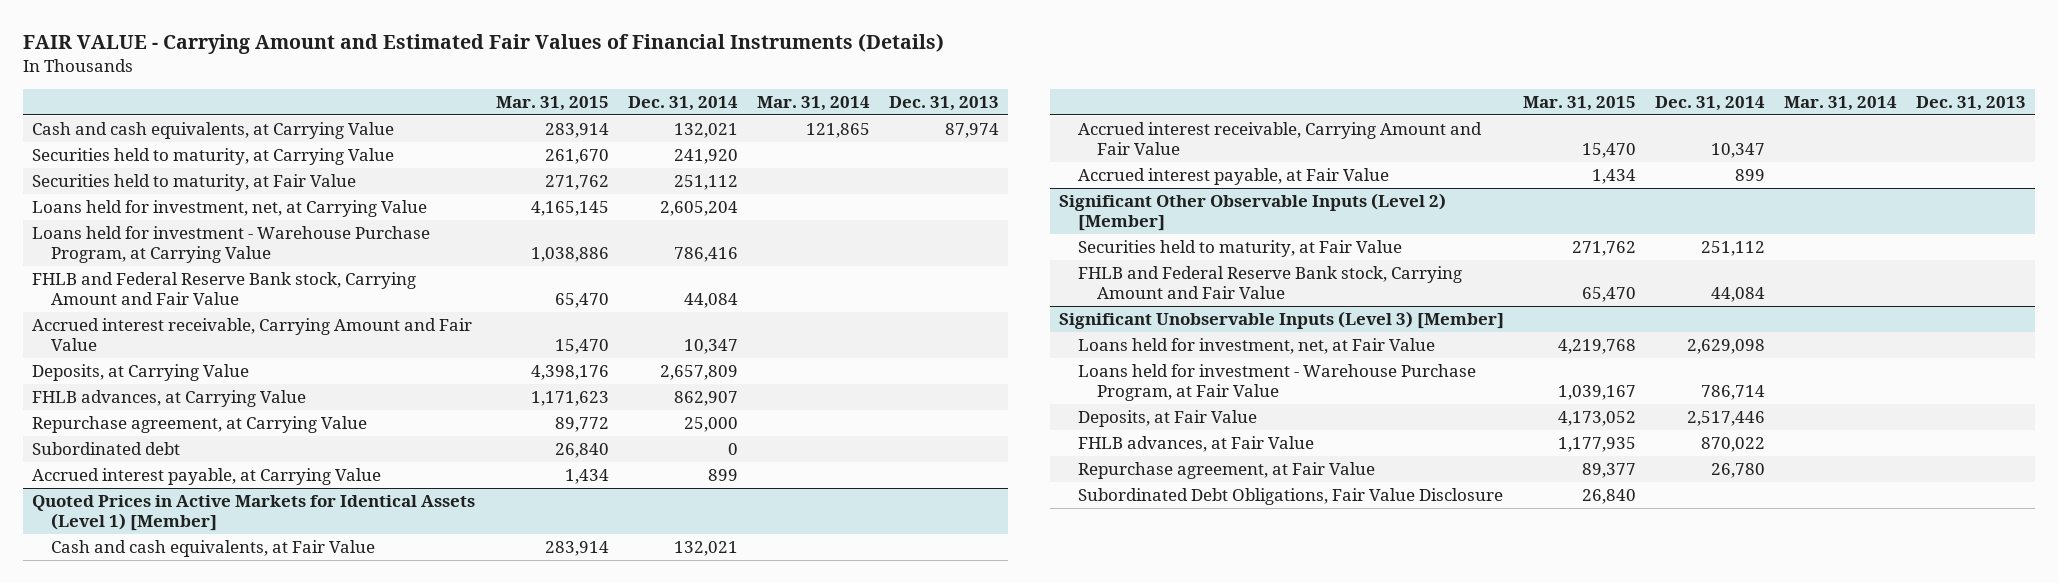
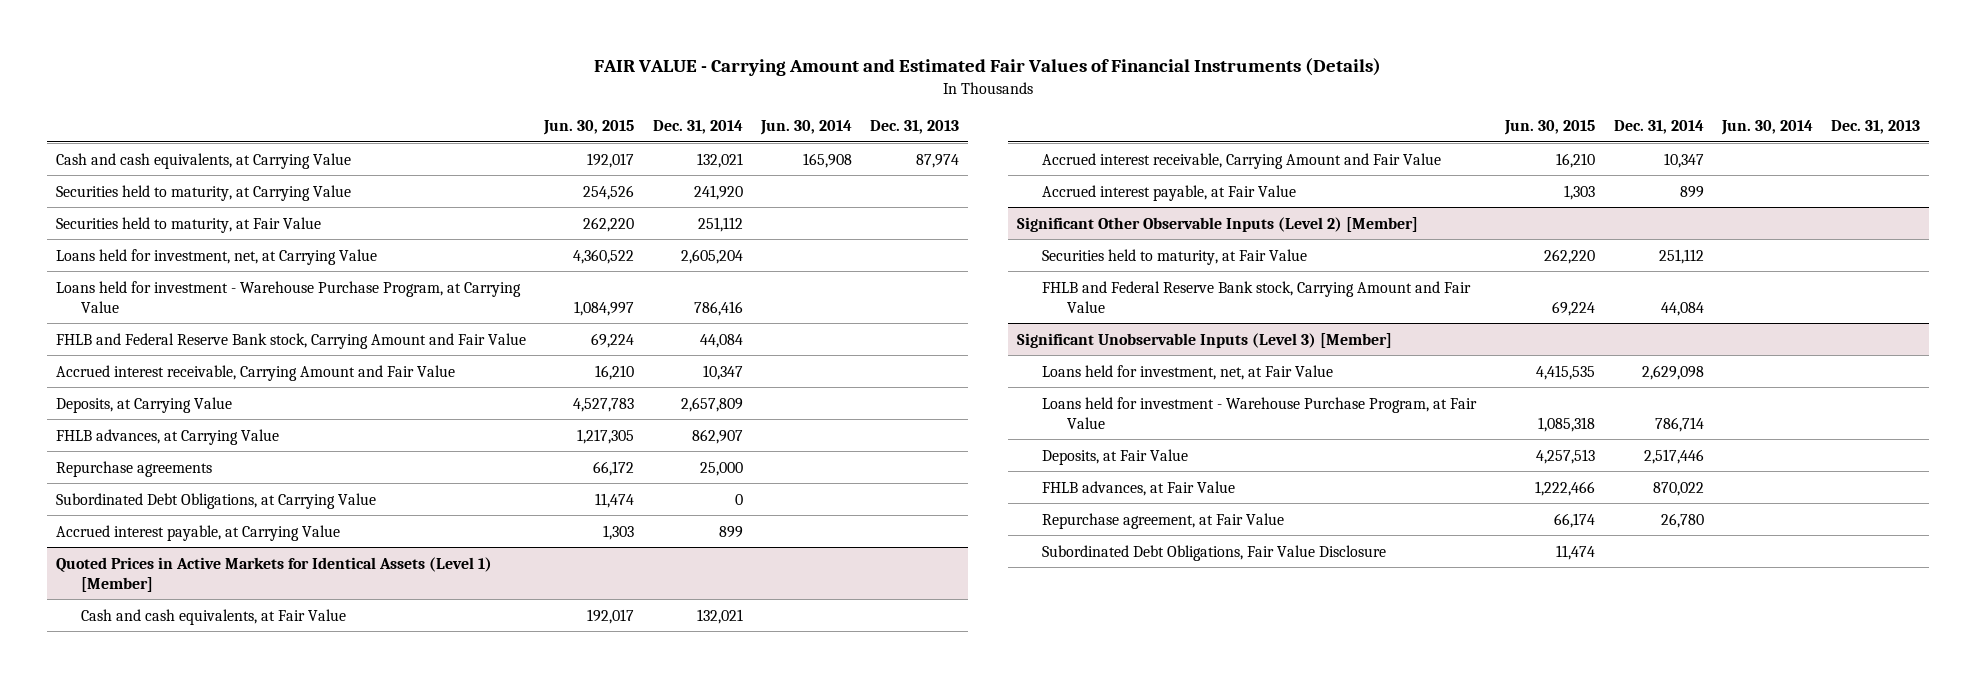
[496,95,610,111] Mar. 31, 2015 -> none
[756,95,870,111] Mar. 31, 2014 -> none
none -> [543,120,635,136] Jun. 30, 2015
none -> [759,120,852,136] Jun. 30, 2014
[32,415,368,433] Repurchase agreement, at Carrying Value -> [56,460,213,477] Repurchase agreements
[32,441,181,455] Subordinated debt -> [56,492,377,509] Subordinated Debt Obligations, at Carrying Value

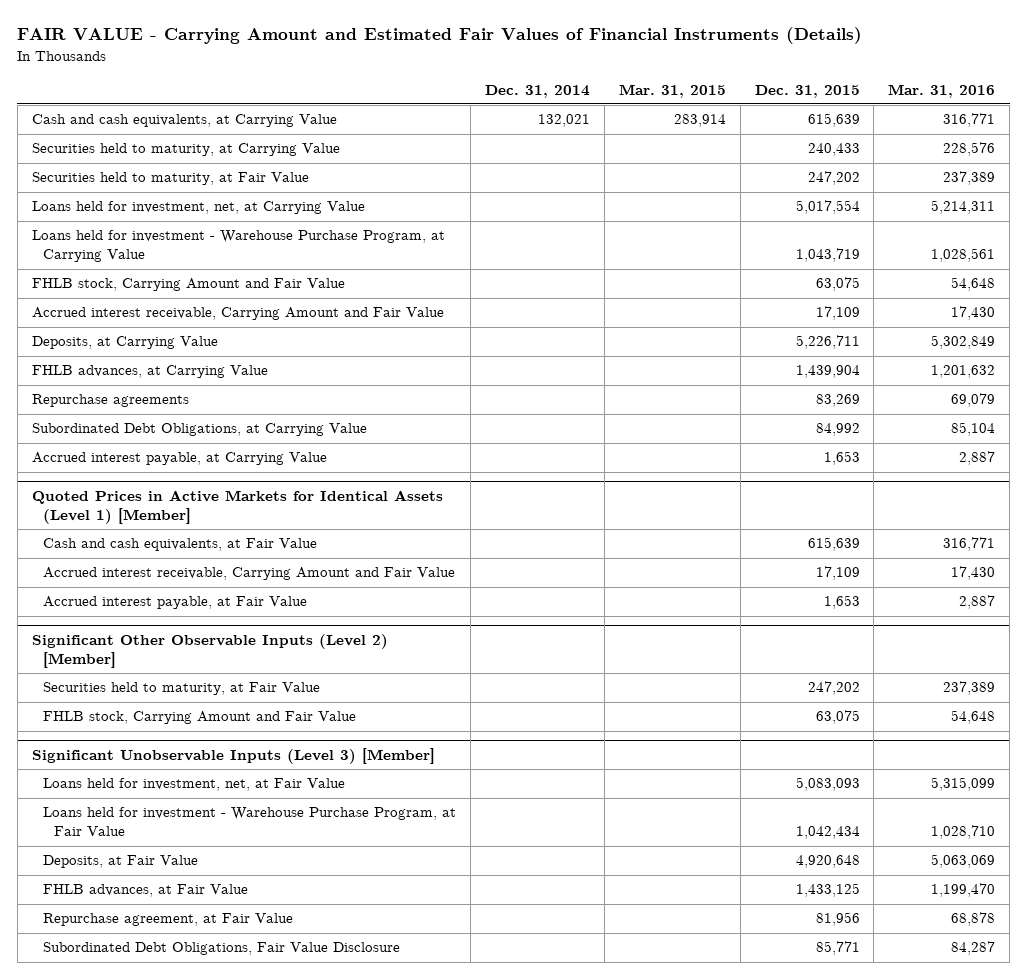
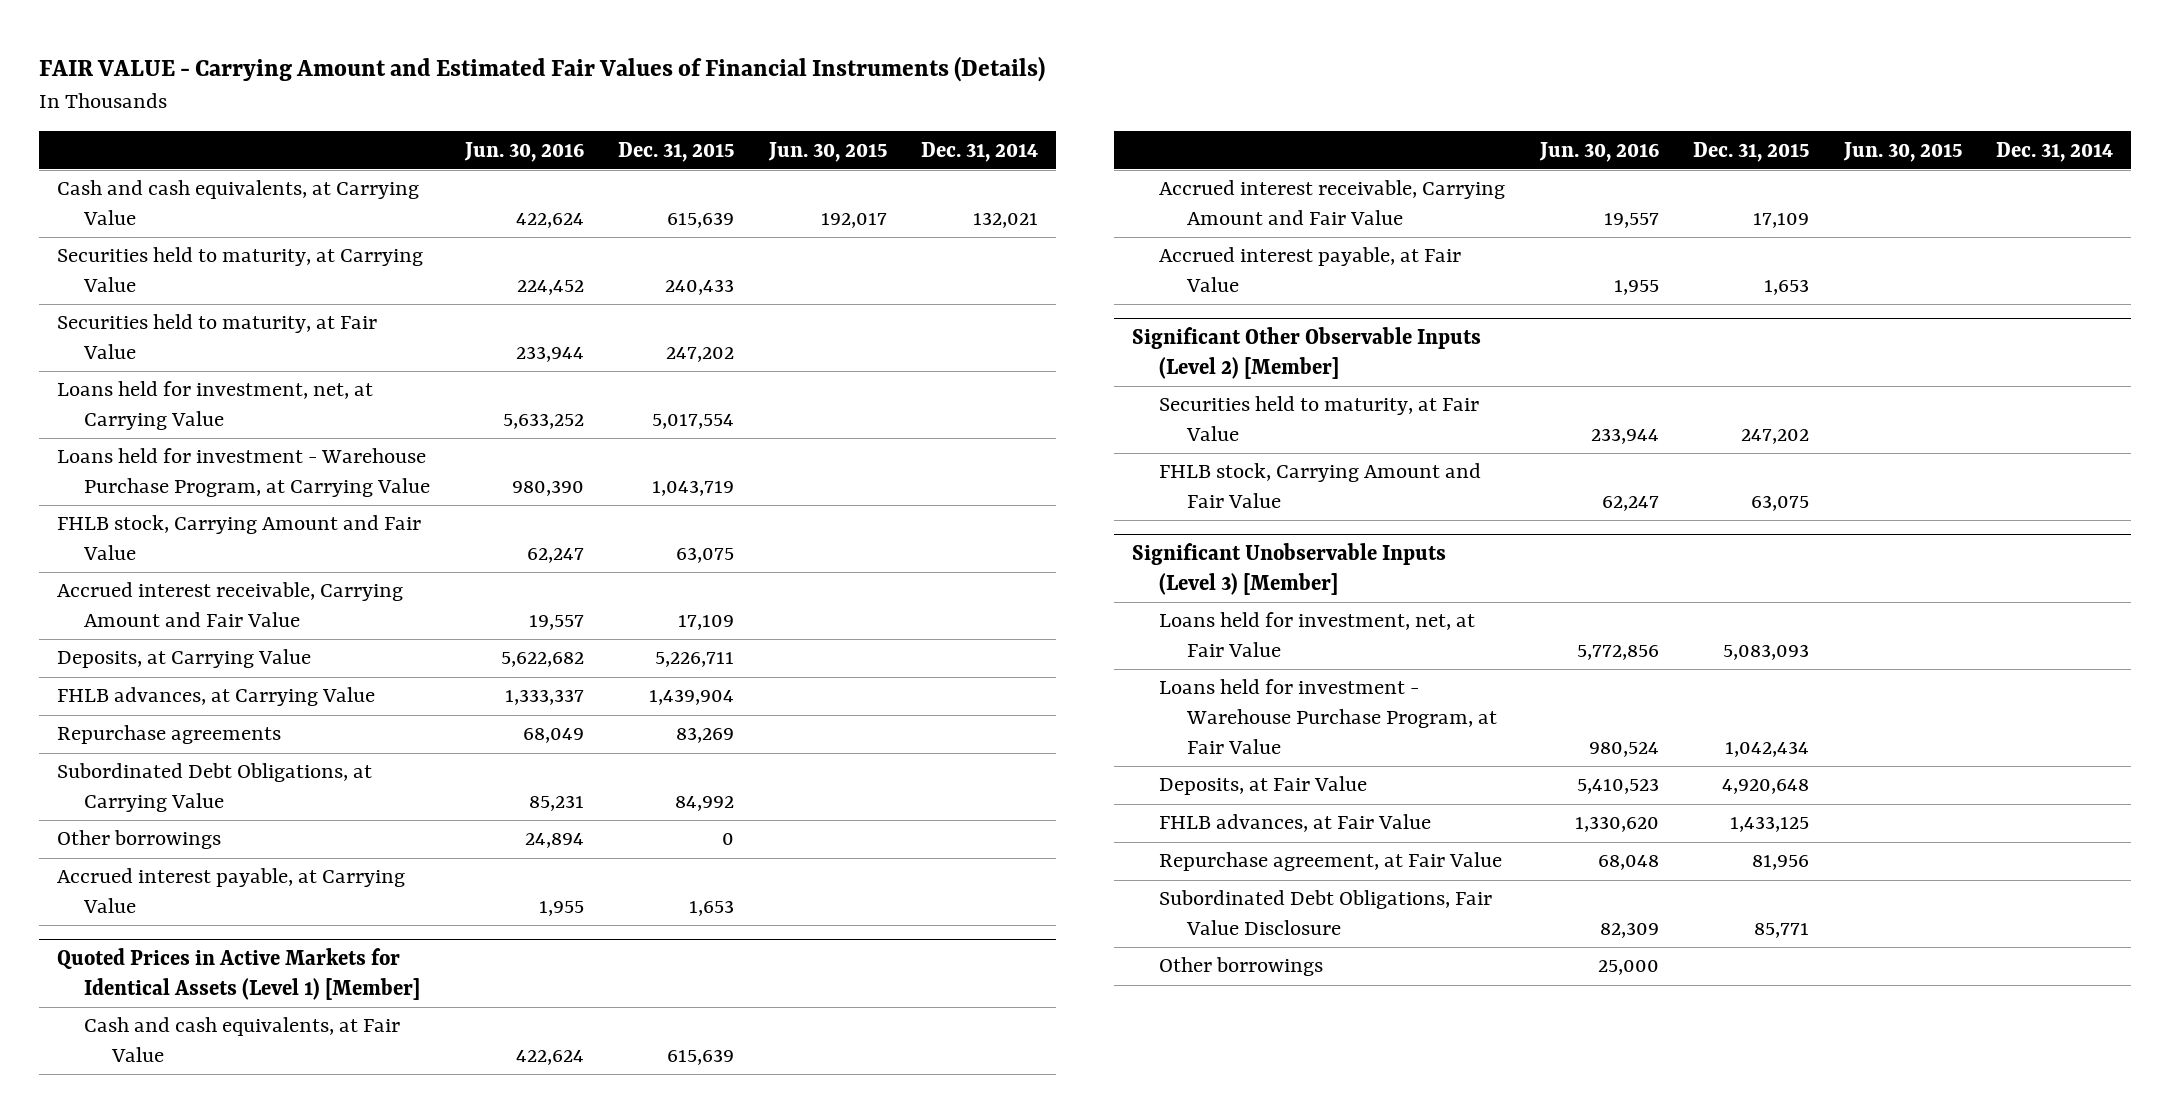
[618,83,726,98] Mar. 31, 2015 -> none
[888,83,996,98] Mar. 31, 2016 -> none
none -> [463,141,584,162] Jun. 30, 2016
none -> [767,141,887,162] Jun. 30, 2015
none -> [56,830,221,850] Other borrowings
none -> [1159,957,1324,977] Other borrowings

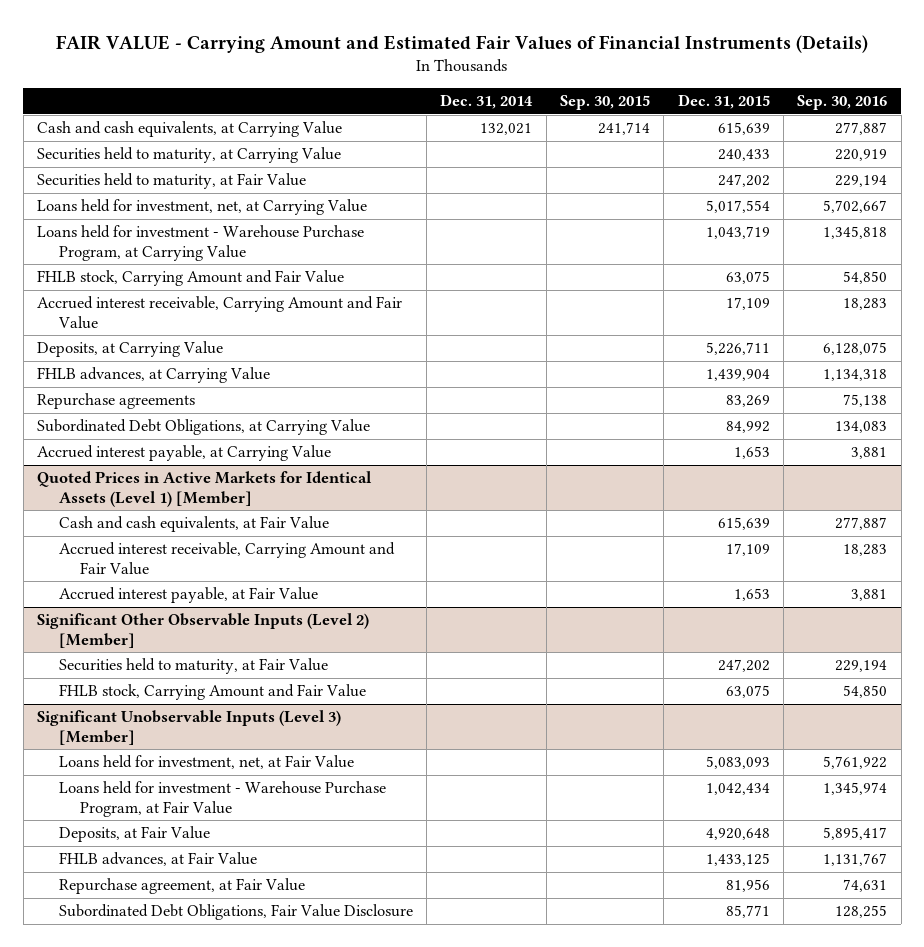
[463,141,584,162] Jun. 30, 2016 -> none
[767,141,887,162] Jun. 30, 2015 -> none
none -> [560,95,651,111] Sep. 30, 2015
none -> [797,95,888,111] Sep. 30, 2016
[56,830,221,850] Other borrowings -> none
[1159,957,1324,977] Other borrowings -> none

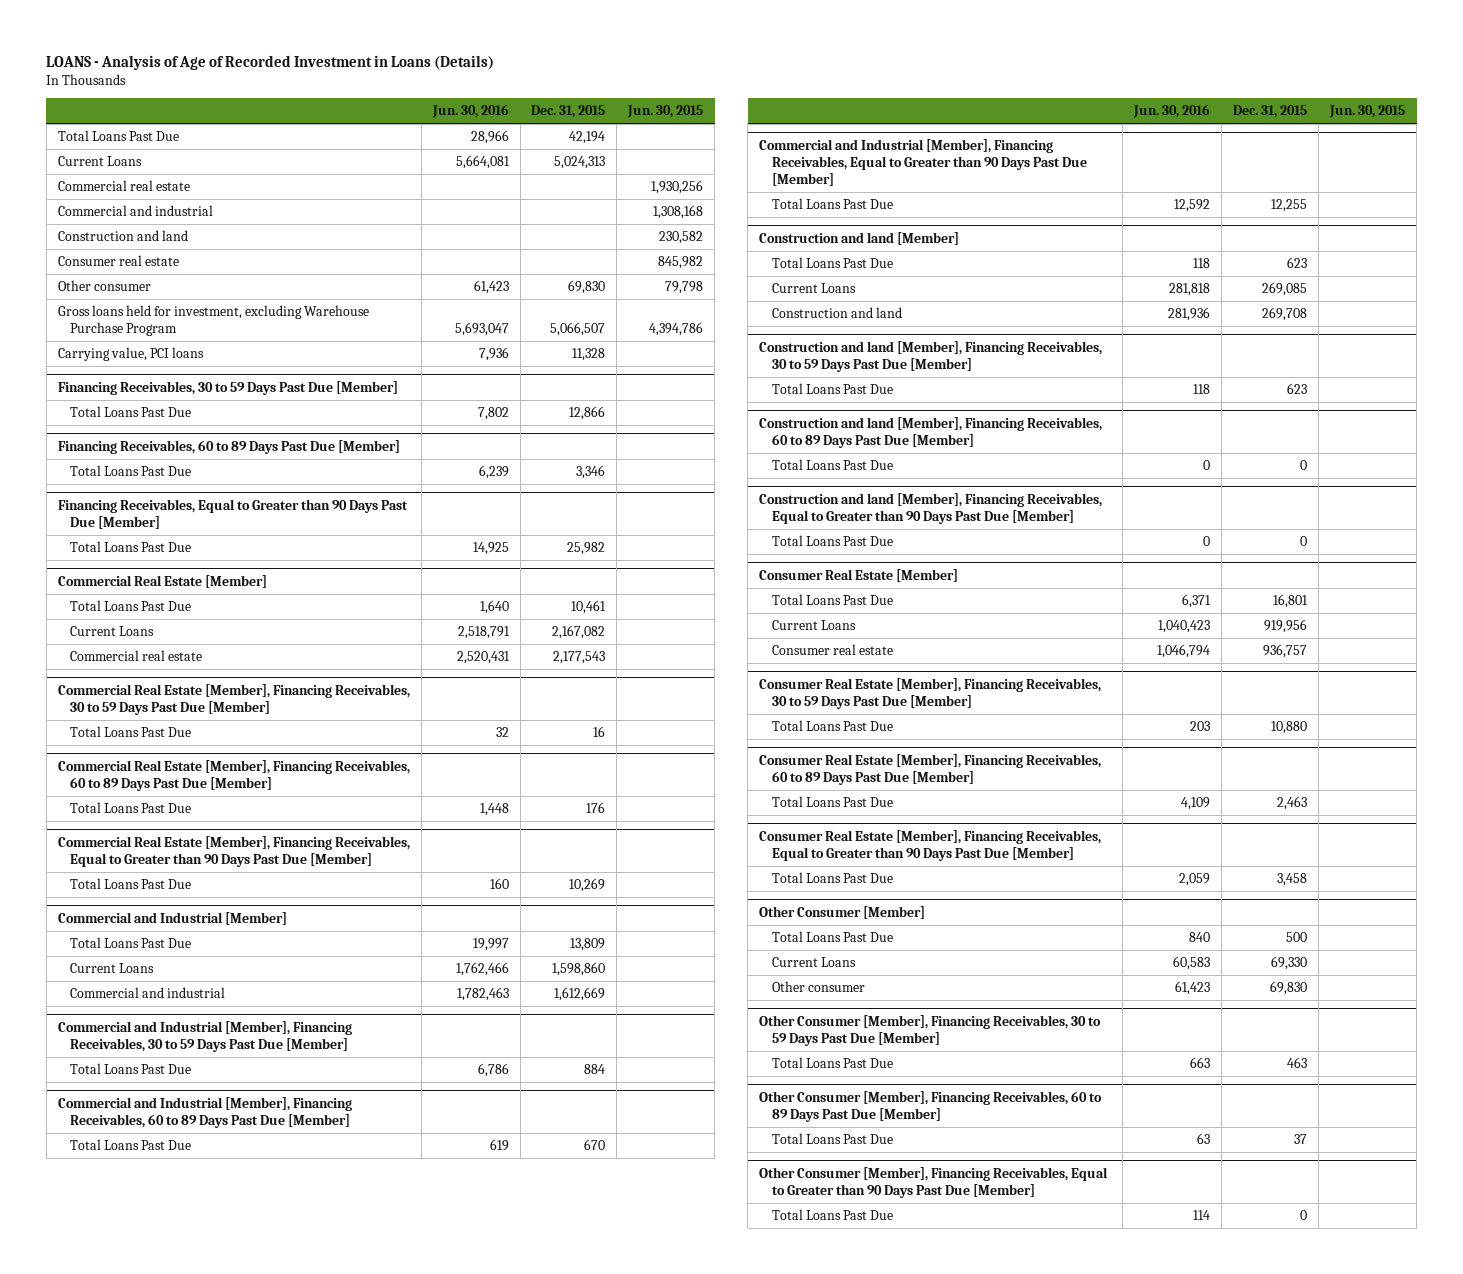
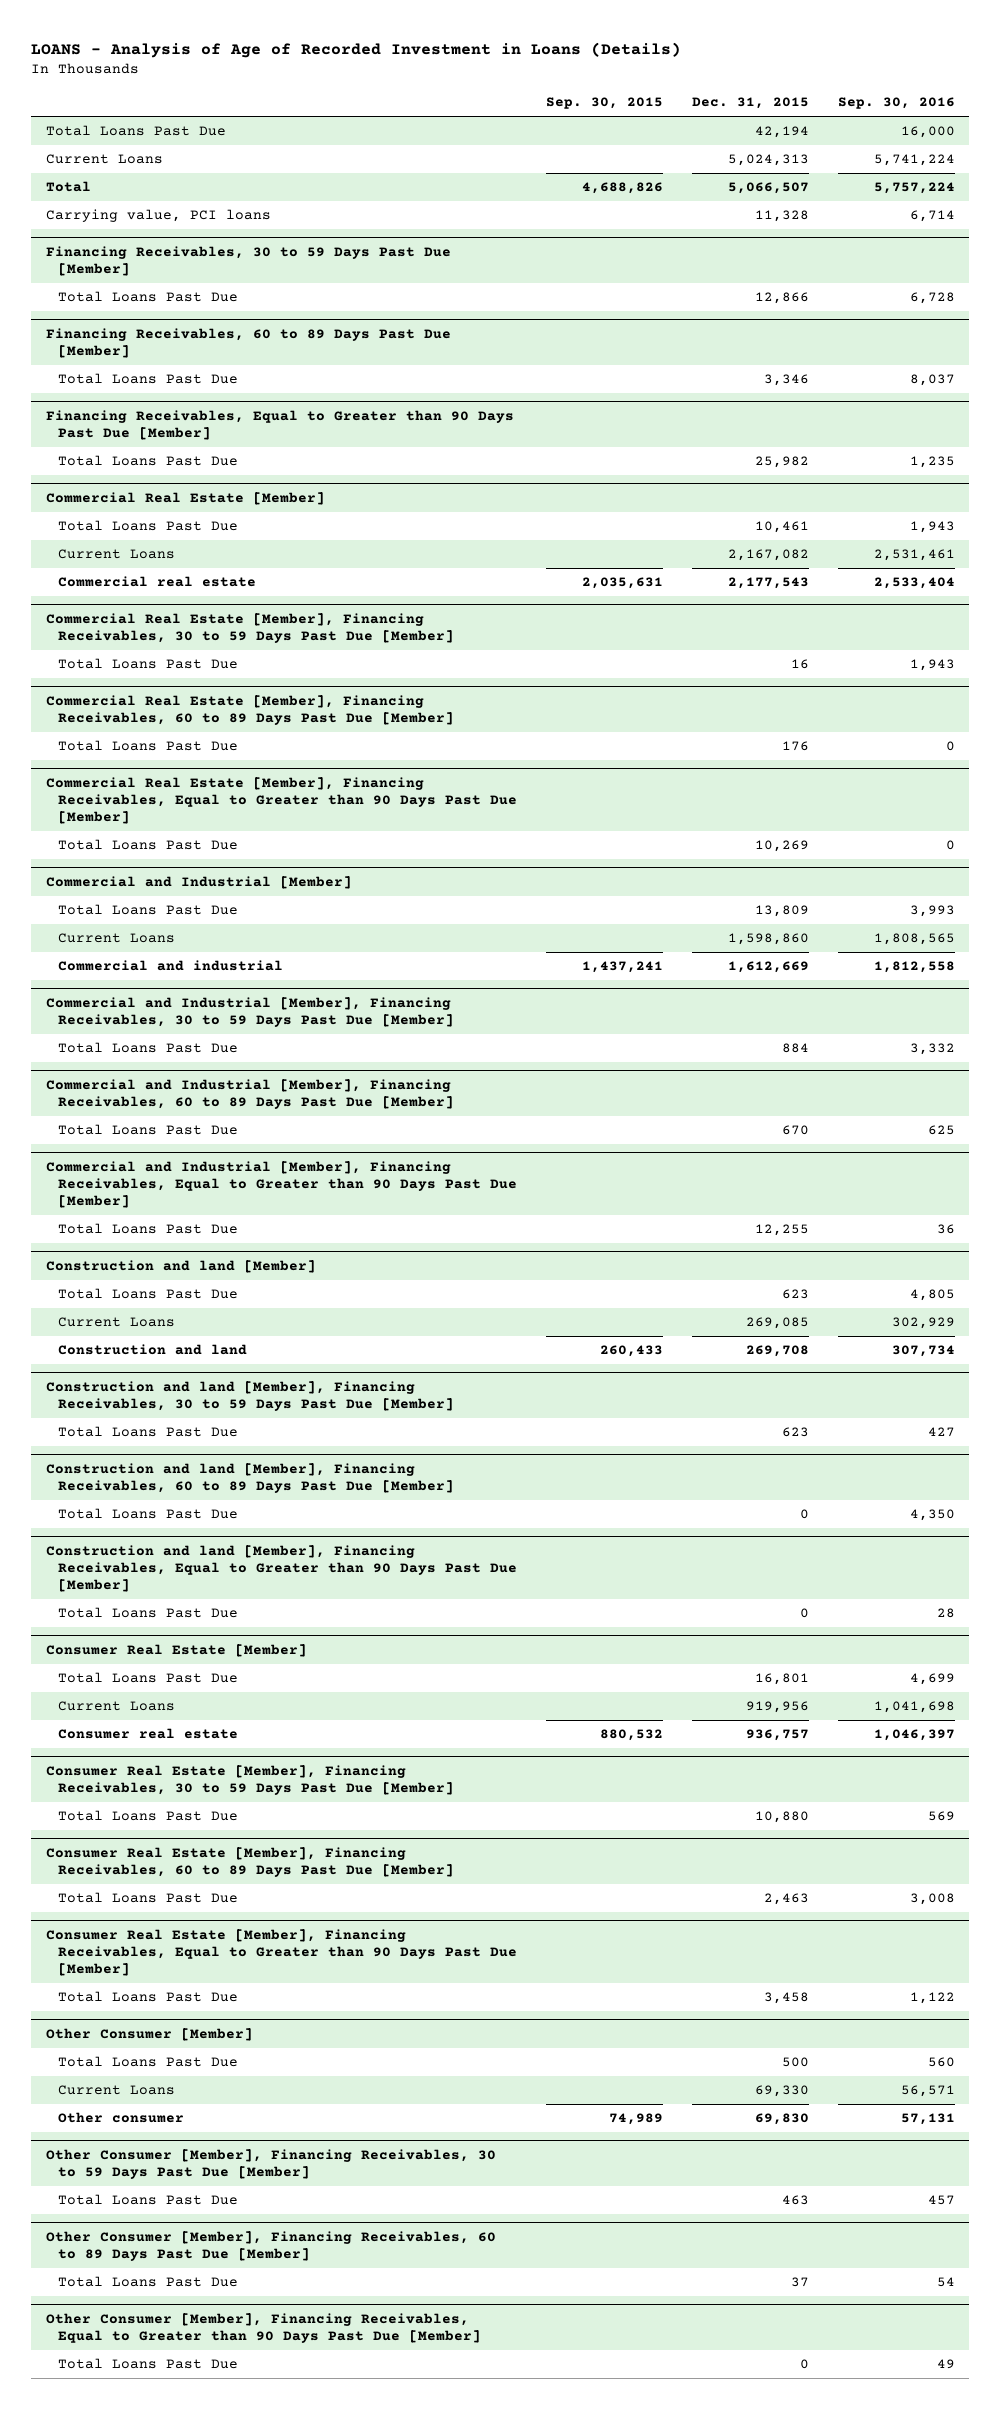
[431,103,509,118] Jun. 30, 2016 -> none
[627,104,704,118] Jun. 30, 2015 -> none
none -> [545,97,663,110] Sep. 30, 2015
none -> [837,97,955,110] Sep. 30, 2016
[57,180,190,192] Commercial real estate -> none
[57,205,213,217] Commercial and industrial -> none
[57,230,188,242] Construction and land -> none
[57,255,179,267] Consumer real estate -> none
[57,280,151,292] Other consumer -> none
[57,305,369,337] Gross loans held for investment, excluding Warehouse Purchase Program -> [45,181,91,193] Total

